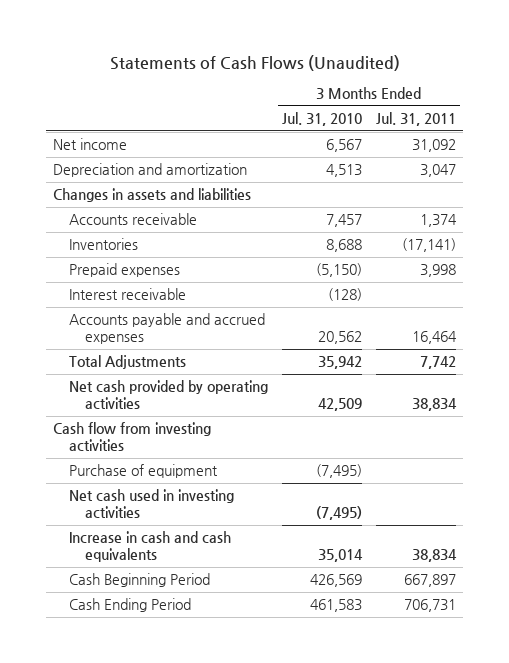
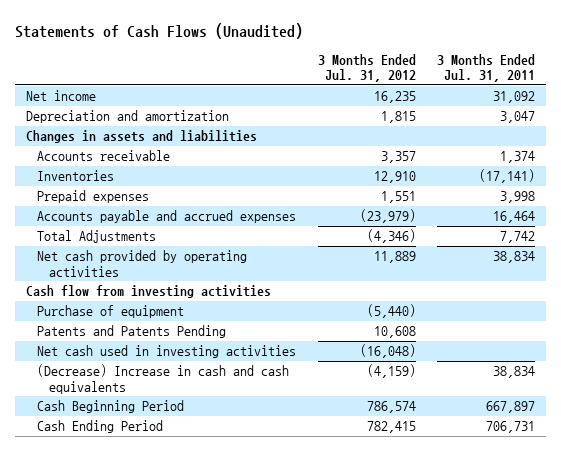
[281,111,362,126] Jul. 31, 2010 -> none
none -> [317,53,416,83] 3 Months Ended Jul. 31, 2012
[68,288,186,301] Interest receivable -> none
none -> [37,325,227,339] Patents and Patents Pending
[68,531,231,563] Increase in cash and cash equivalents -> [37,364,290,394] (Decrease) Increase in cash and cash equivalents

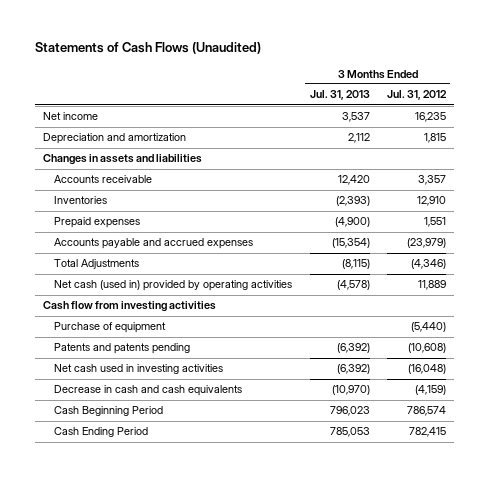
[436,53,535,83] 3 Months Ended Jul. 31, 2011 -> none
none -> [309,90,370,101] Jul. 31, 2013
[37,250,248,277] Net cash provided by operating activities -> [54,280,293,292] Net cash (used in) provided by operating activities
[37,325,227,339] Patents and Patents Pending -> [54,343,191,355] Patents and patents pending
[373,326,416,339] 10,608 -> [407,343,446,354] (10,608)
[37,364,290,394] (Decrease) Increase in cash and cash equivalents -> [54,385,243,397] Decrease in cash and cash equivalents

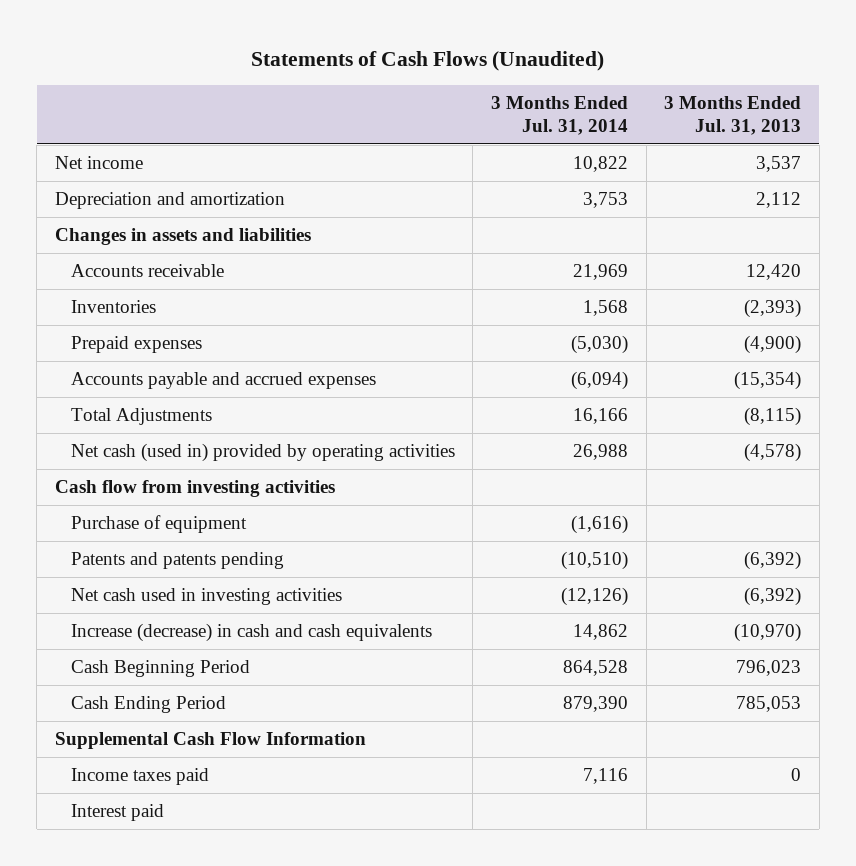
[386,90,447,101] Jul. 31, 2012 -> none
none -> [491,95,629,135] 3 Months Ended Jul. 31, 2014
[54,385,243,397] Decrease in cash and cash equivalents -> [70,623,432,643] Increase (decrease) in cash and cash equivalents
none -> [54,732,366,750] Supplemental Cash Flow Information
none -> [70,768,209,786] Income taxes paid
none -> [70,804,164,822] Interest paid

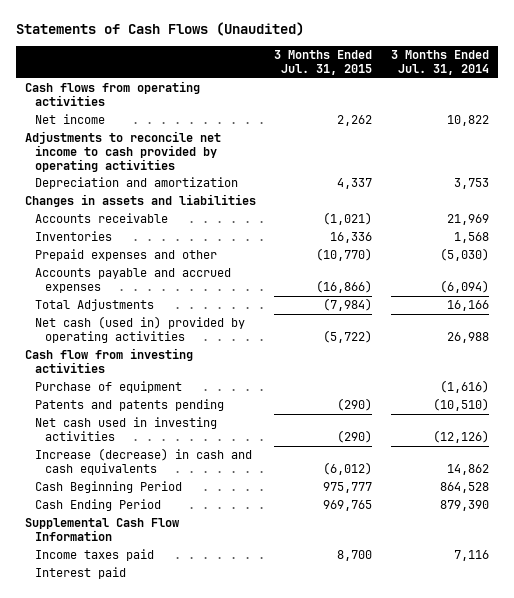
[664,95,802,135] 3 Months Ended Jul. 31, 2013 -> none
none -> [274,50,373,76] 3 Months Ended Jul. 31, 2015
none -> [25,81,201,106] Cash flows from operating activities
none -> [25,131,222,172] Adjustments to reconcile net income to cash provided by operating activities
[70,336,202,354] Prepaid expenses -> [35,249,218,262] Prepaid expenses and other

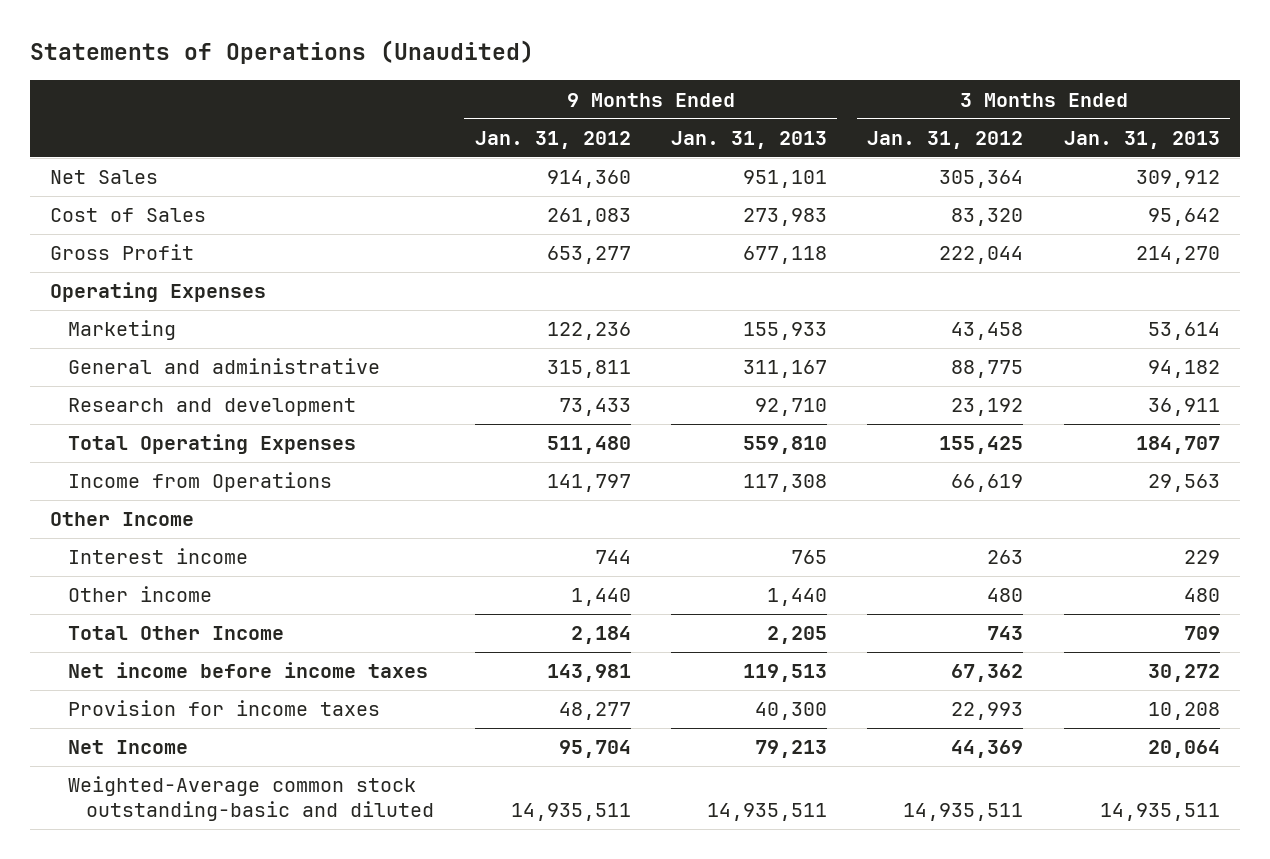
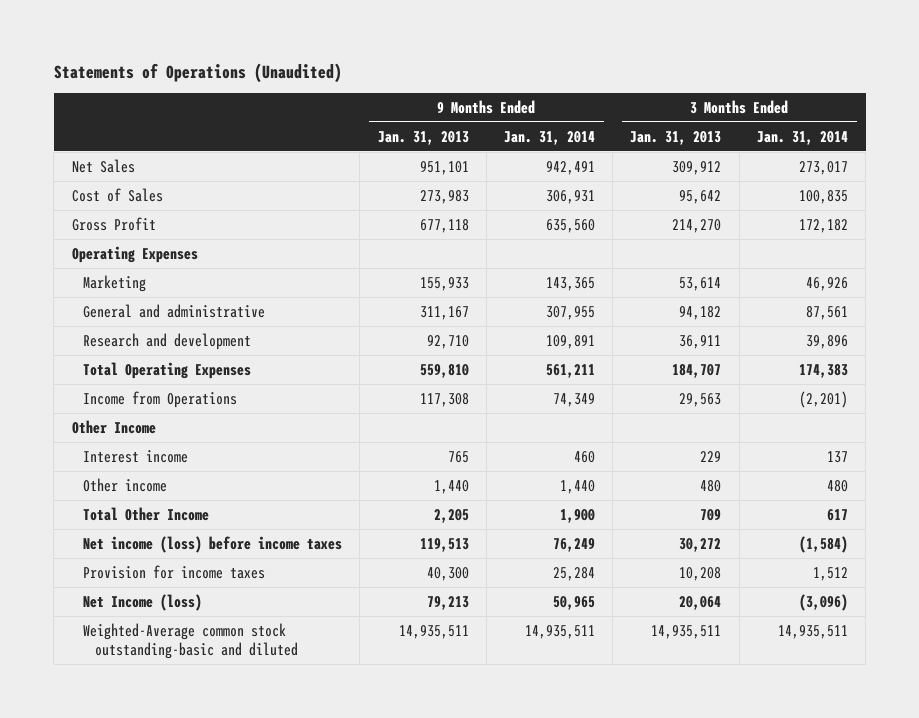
[474,130,631,149] Jan. 31, 2012 -> none
[867,130,1024,149] Jan. 31, 2012 -> none
none -> [503,130,595,145] Jan. 31, 2014
none -> [756,130,848,145] Jan. 31, 2014
[68,662,429,679] Net income before income taxes -> [83,535,343,553] Net income (loss) before income taxes
[68,740,189,755] Net Income -> [83,593,203,611] Net Income (loss)

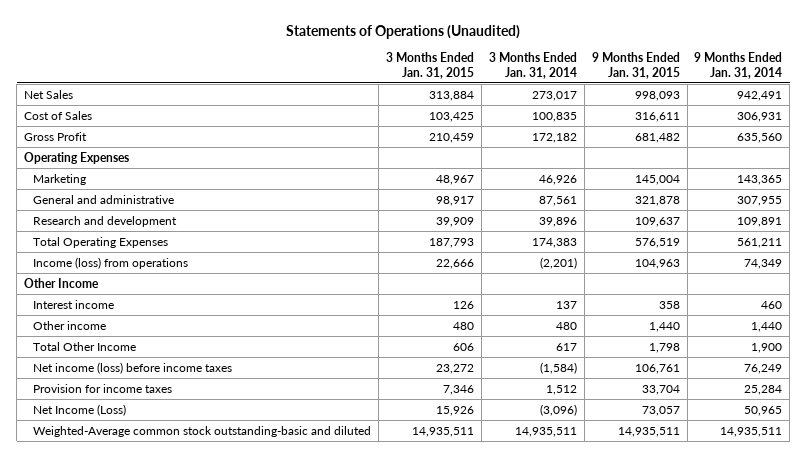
[377,130,469,145] Jan. 31, 2013 -> none
[630,130,722,145] Jan. 31, 2013 -> none
none -> [386,52,475,80] 3 Months Ended Jan. 31, 2015
none -> [591,52,680,80] 9 Months Ended Jan. 31, 2015
[83,390,238,408] Income from Operations -> [33,256,189,269] Income (loss) from operations
[83,593,203,611] Net Income (loss) -> [33,403,127,416] Net Income (Loss)

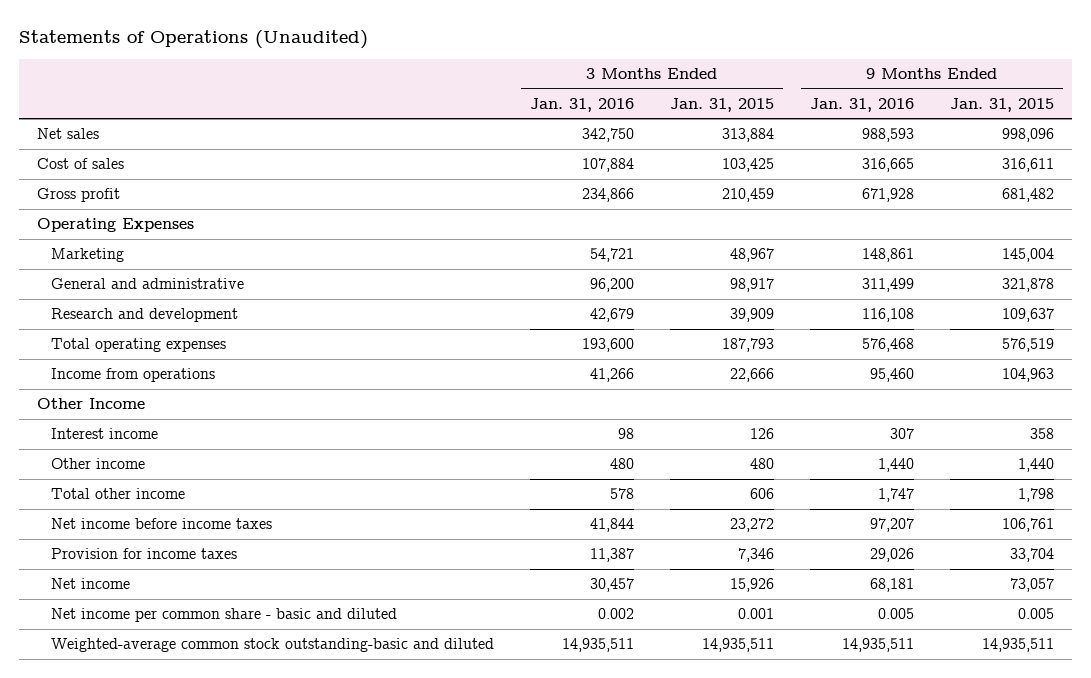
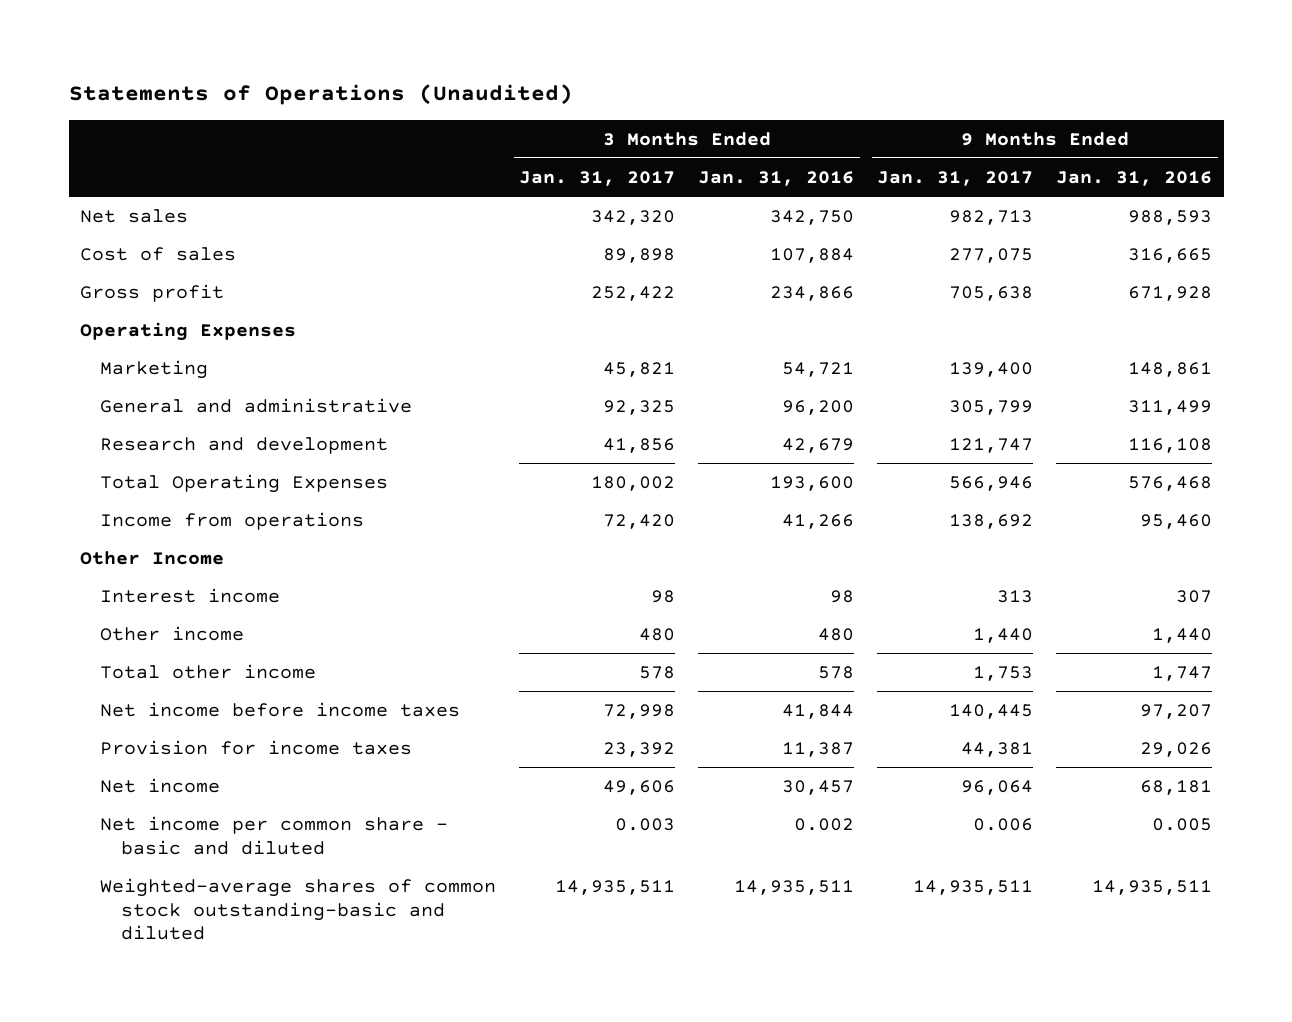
[670,97,775,112] Jan. 31, 2015 -> none
[950,97,1055,112] Jan. 31, 2015 -> none
none -> [519,170,676,186] Jan. 31, 2017
none -> [877,170,1034,186] Jan. 31, 2017
[51,338,227,353] Total operating expenses -> [100,474,389,494] Total Operating Expenses
[51,638,495,653] Weighted-average common stock outstanding-basic and diluted -> [100,878,497,941] Weighted-average shares of common stock outstanding-basic and diluted

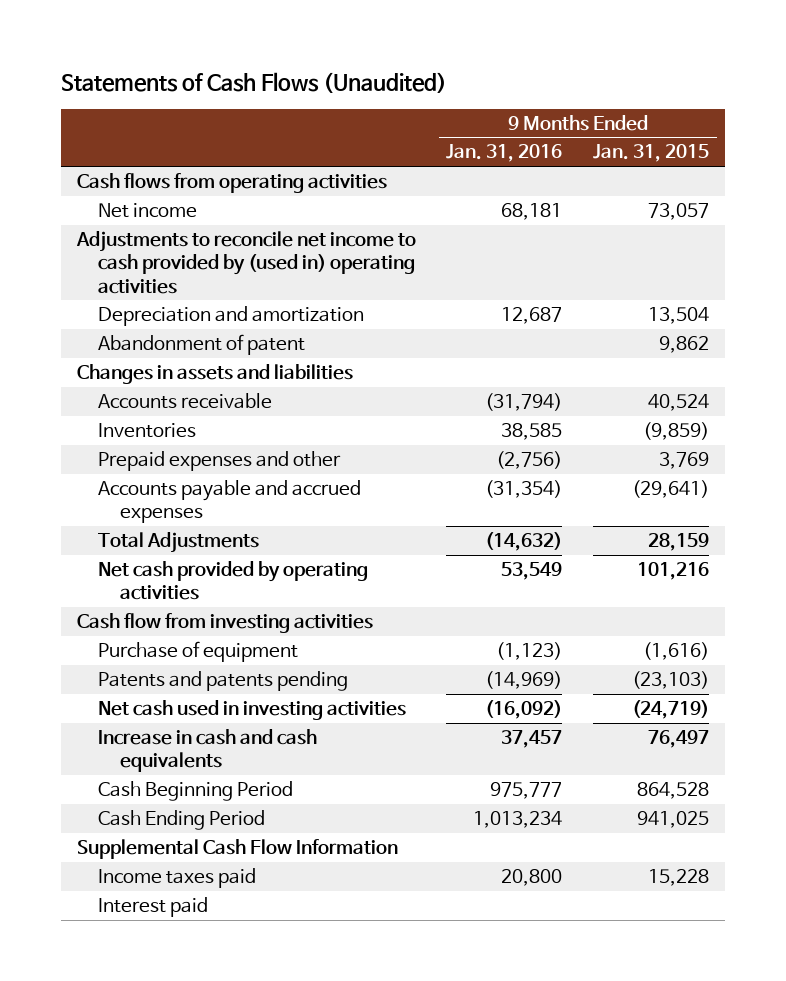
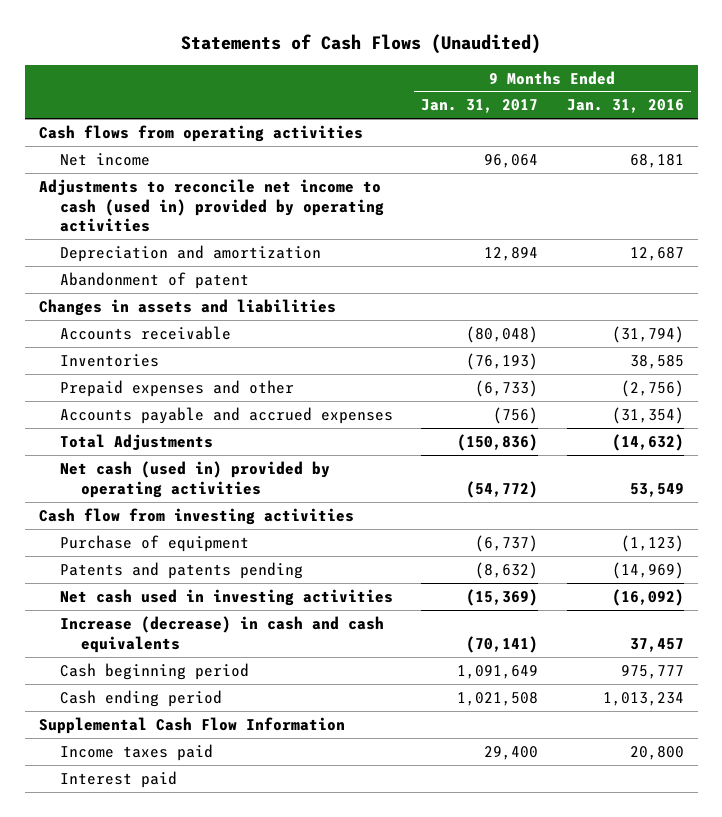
[593,144,710,163] Jan. 31, 2015 -> none
none -> [421,99,539,114] Jan. 31, 2017
[75,231,416,294] Adjustments to reconcile net income to cash provided by (used in) operating activities -> [38,178,384,233] Adjustments to reconcile net income to cash (used in) provided by operating activities
[98,561,369,601] Net cash provided by operating activities -> [59,460,330,498] Net cash (used in) provided by operating activities
[98,729,318,773] Increase in cash and cash equivalents -> [59,615,384,653] Increase (decrease) in cash and cash equivalents
[98,781,294,802] Cash Beginning Period -> [59,662,249,680] Cash beginning period
[98,810,266,831] Cash Ending Period -> [59,689,222,707] Cash ending period

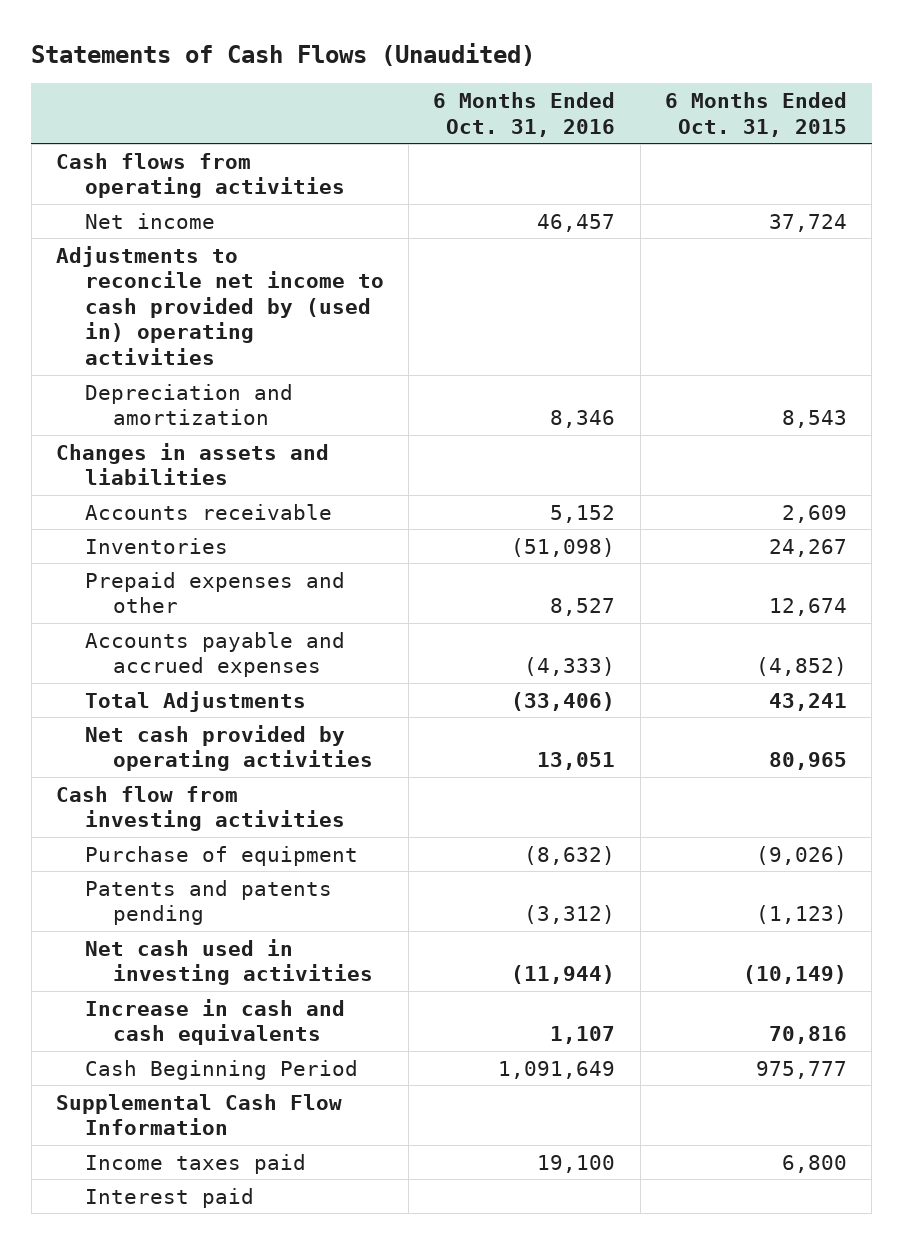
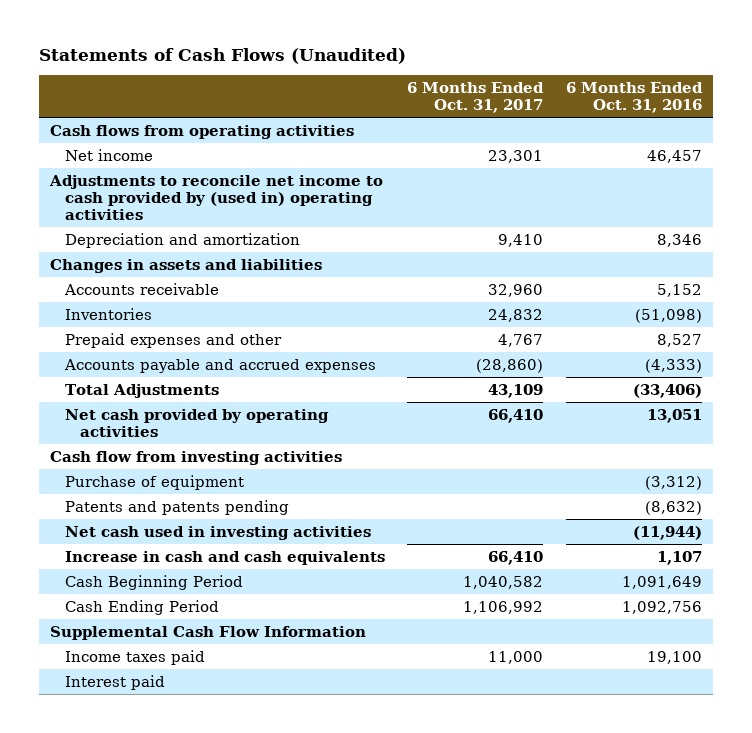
[665,91,848,137] 6 Months Ended Oct. 31, 2015 -> none
none -> [407,82,545,114] 6 Months Ended Oct. 31, 2017
[524,845,616,865] (8,632) -> [645,475,703,490] (3,312)
[524,905,616,925] (3,312) -> [645,500,703,515] (8,632)
none -> [64,599,219,615] Cash Ending Period

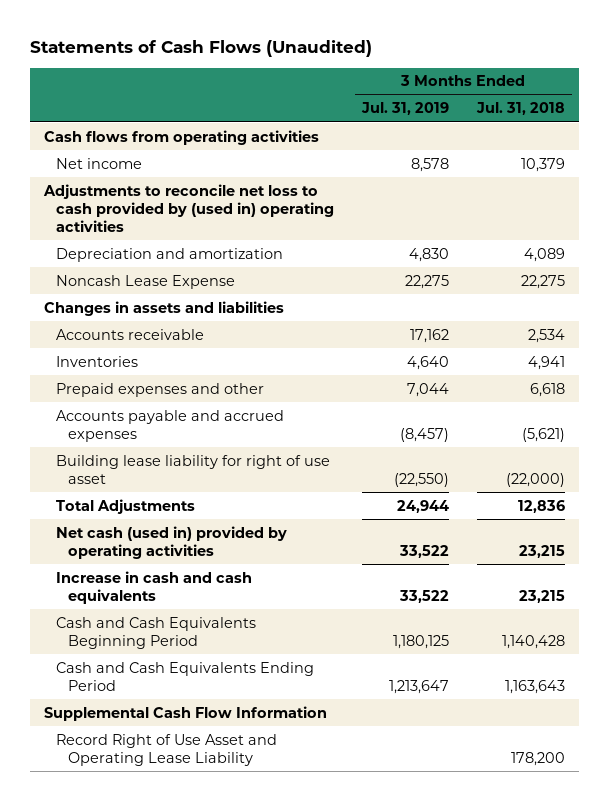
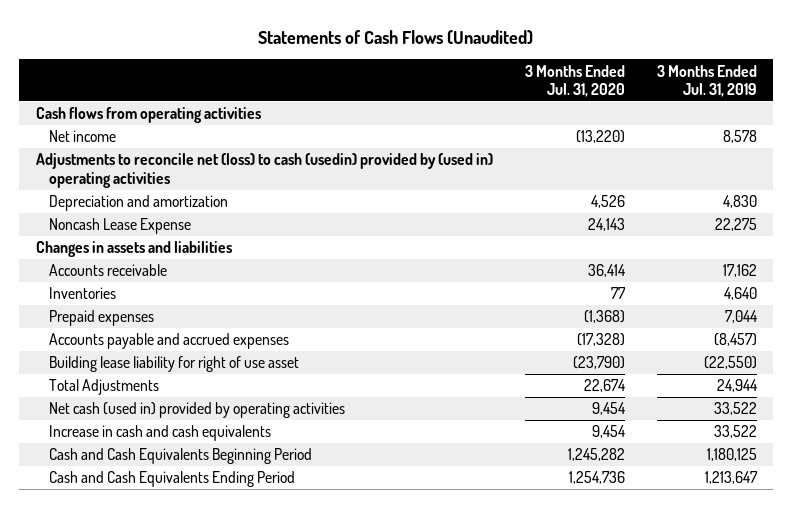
[475,102,565,116] Jul. 31, 2018 -> none
none -> [524,64,625,98] 3 Months Ended Jul. 31, 2020
[43,183,335,232] Adjustments to reconcile net loss to cash provided by (used in) operating activities -> [35,153,493,188] Adjustments to reconcile net (loss) to cash (usedin) provided by (used in) operating activities
[56,382,265,397] Prepaid expenses and other -> [49,310,155,327] Prepaid expenses
[44,705,328,721] Supplemental Cash Flow Information -> none
[56,733,278,766] Record Right of Use Asset and Operating Lease Liability -> none

